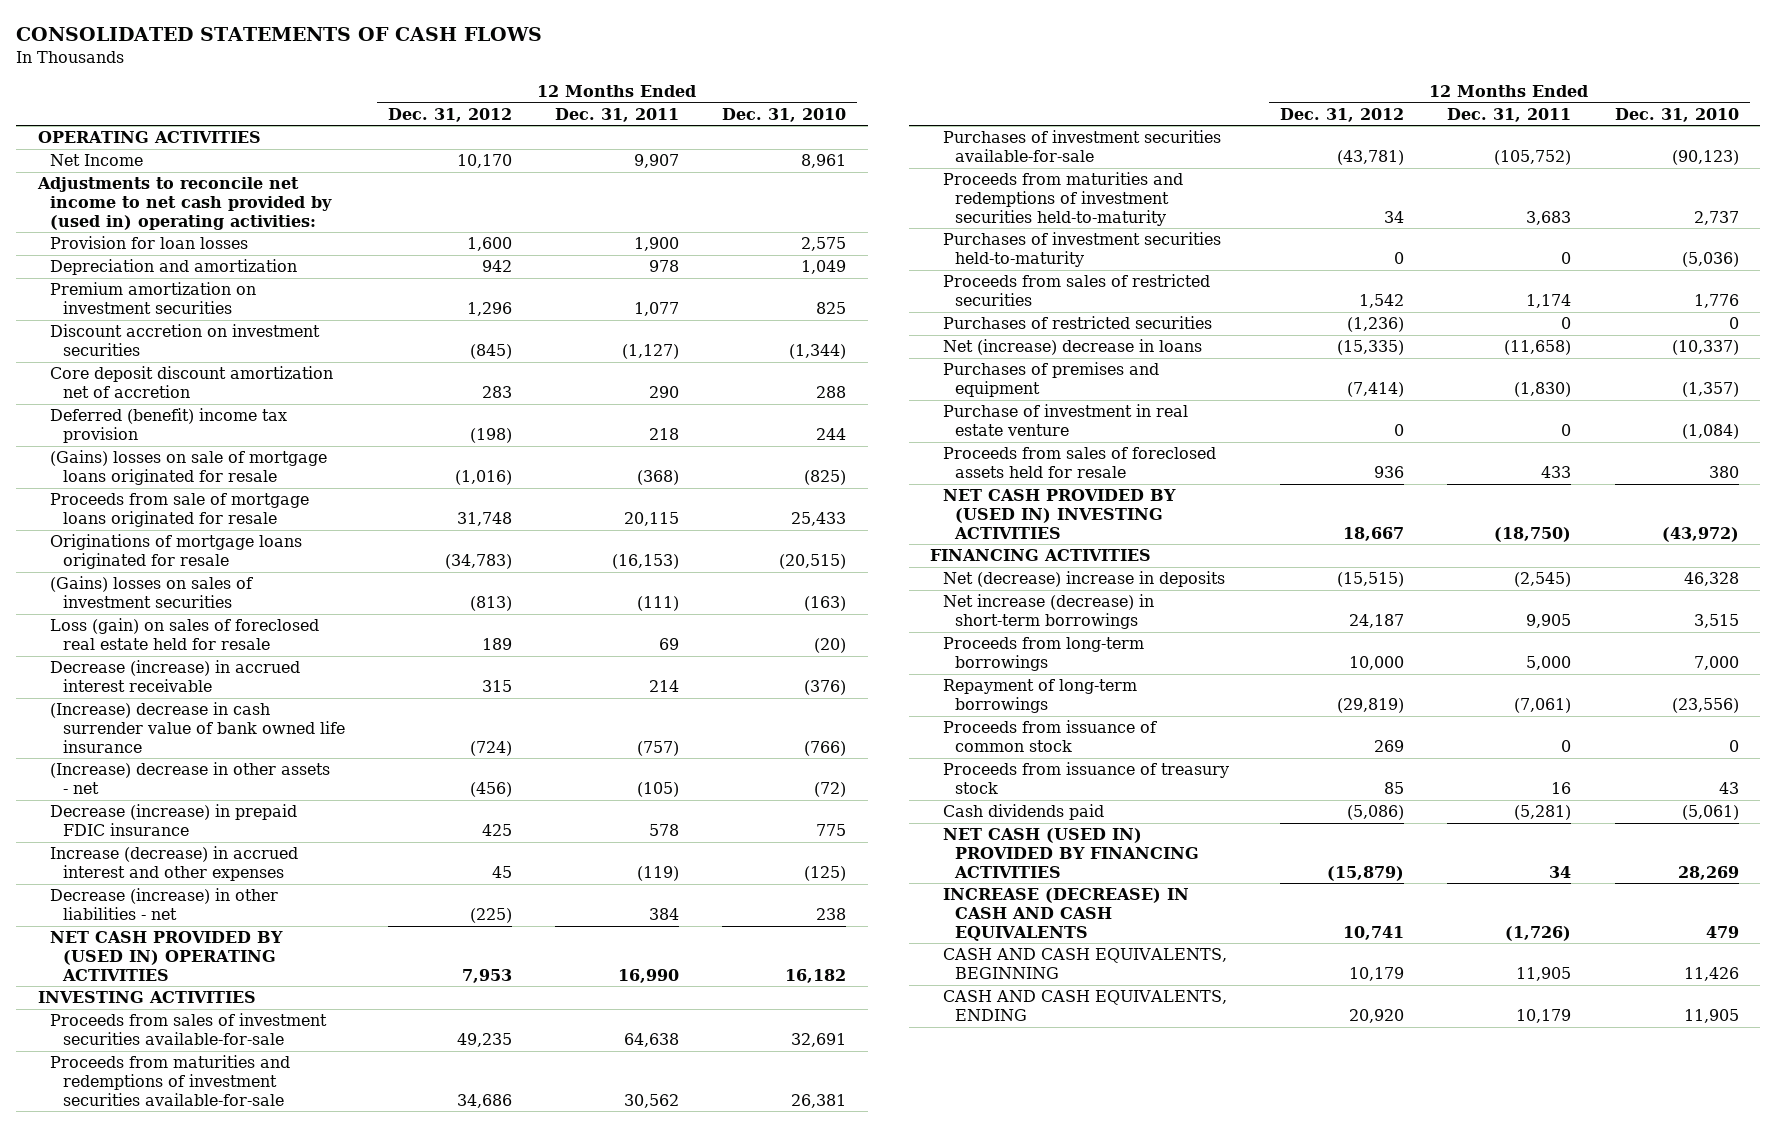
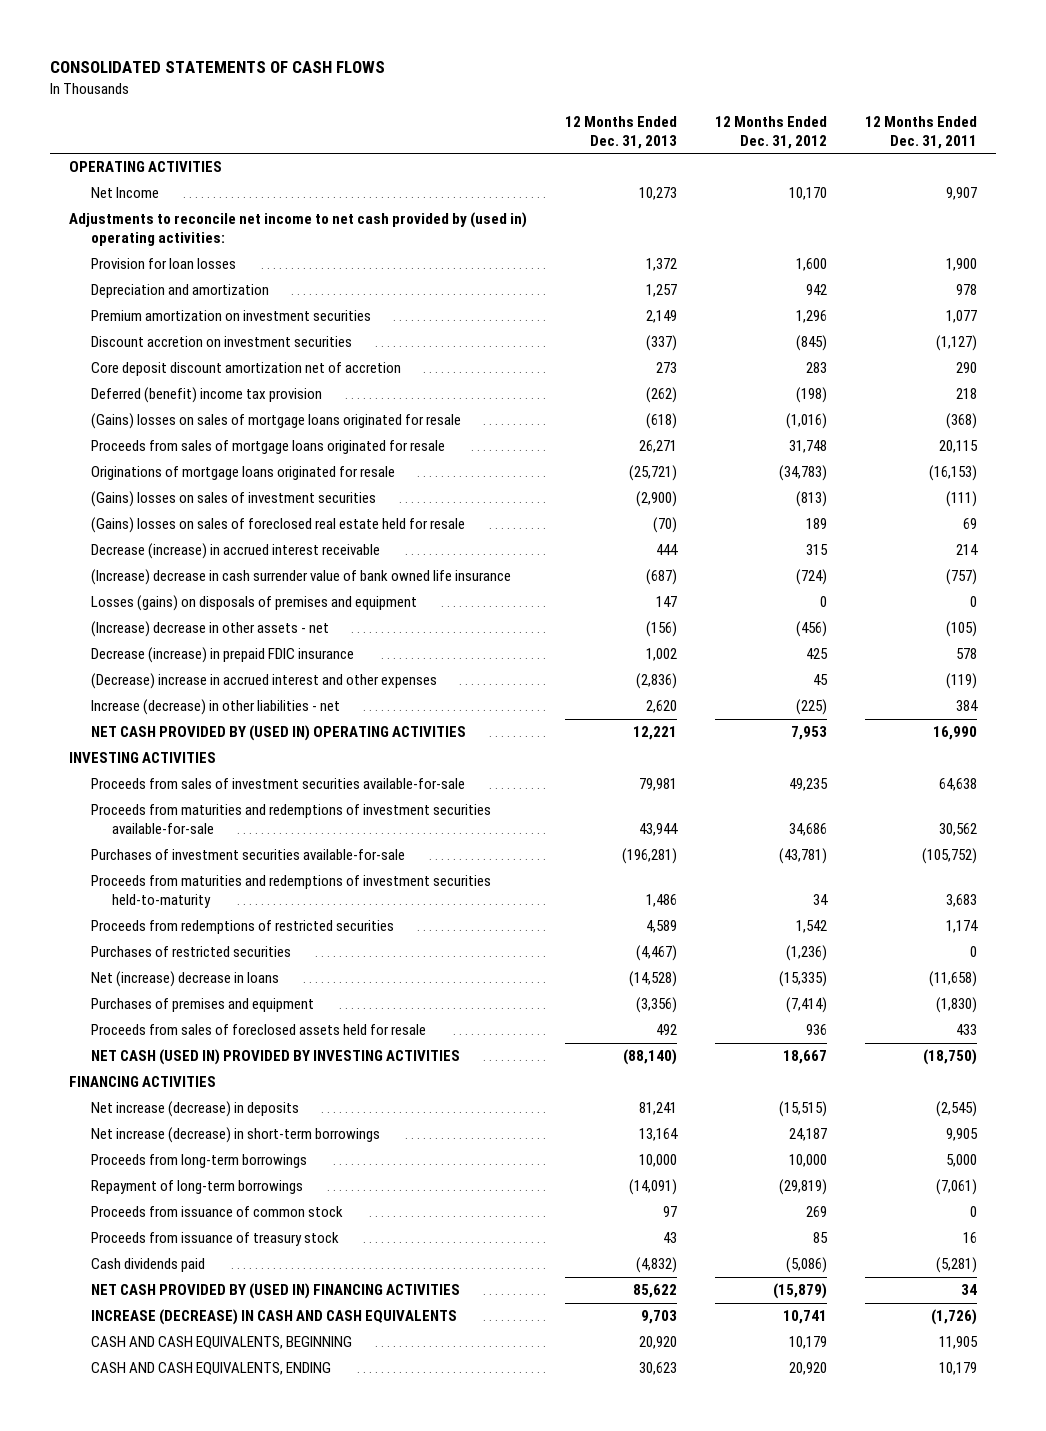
[722,107,847,122] Dec. 31, 2010 -> none
none -> [565,115,678,149] 12 Months Ended Dec. 31, 2013
[50,450,328,486] (Gains) losses on sale of mortgage loans originated for resale -> [90,413,461,430] (Gains) losses on sales of mortgage loans originated for resale
[50,493,310,528] Proceeds from sale of mortgage loans originated for resale -> [90,440,445,455] Proceeds from sales of mortgage loans originated for resale
[50,618,320,651] Loss (gain) on sales of foreclosed real estate held for resale -> [90,517,465,534] (Gains) losses on sales of foreclosed real estate held for resale
none -> [90,595,417,612] Losses (gains) on disposals of premises and equipment
[50,846,299,882] Increase (decrease) in accrued interest and other expenses -> [90,673,437,690] (Decrease) increase in accrued interest and other expenses
[50,888,279,921] Decrease (increase) in other liabilities - net -> [90,699,340,716] Increase (decrease) in other liabilities - net
[942,232,1221,268] Purchases of investment securities held-to-maturity -> none
[942,274,1210,307] Proceeds from sales of restricted securities -> [90,920,394,935] Proceeds from redemptions of restricted securities
[942,404,1188,437] Purchase of investment in real estate venture -> none
[942,489,1176,539] NET CASH PROVIDED BY (USED IN) INVESTING ACTIVITIES -> [90,1049,460,1066] NET CASH (USED IN) PROVIDED BY INVESTING ACTIVITIES
[942,571,1225,588] Net (decrease) increase in deposits -> [90,1101,299,1118] Net increase (decrease) in deposits
[942,828,1199,878] NET CASH (USED IN) PROVIDED BY FINANCING ACTIVITIES -> [90,1283,460,1300] NET CASH PROVIDED BY (USED IN) FINANCING ACTIVITIES

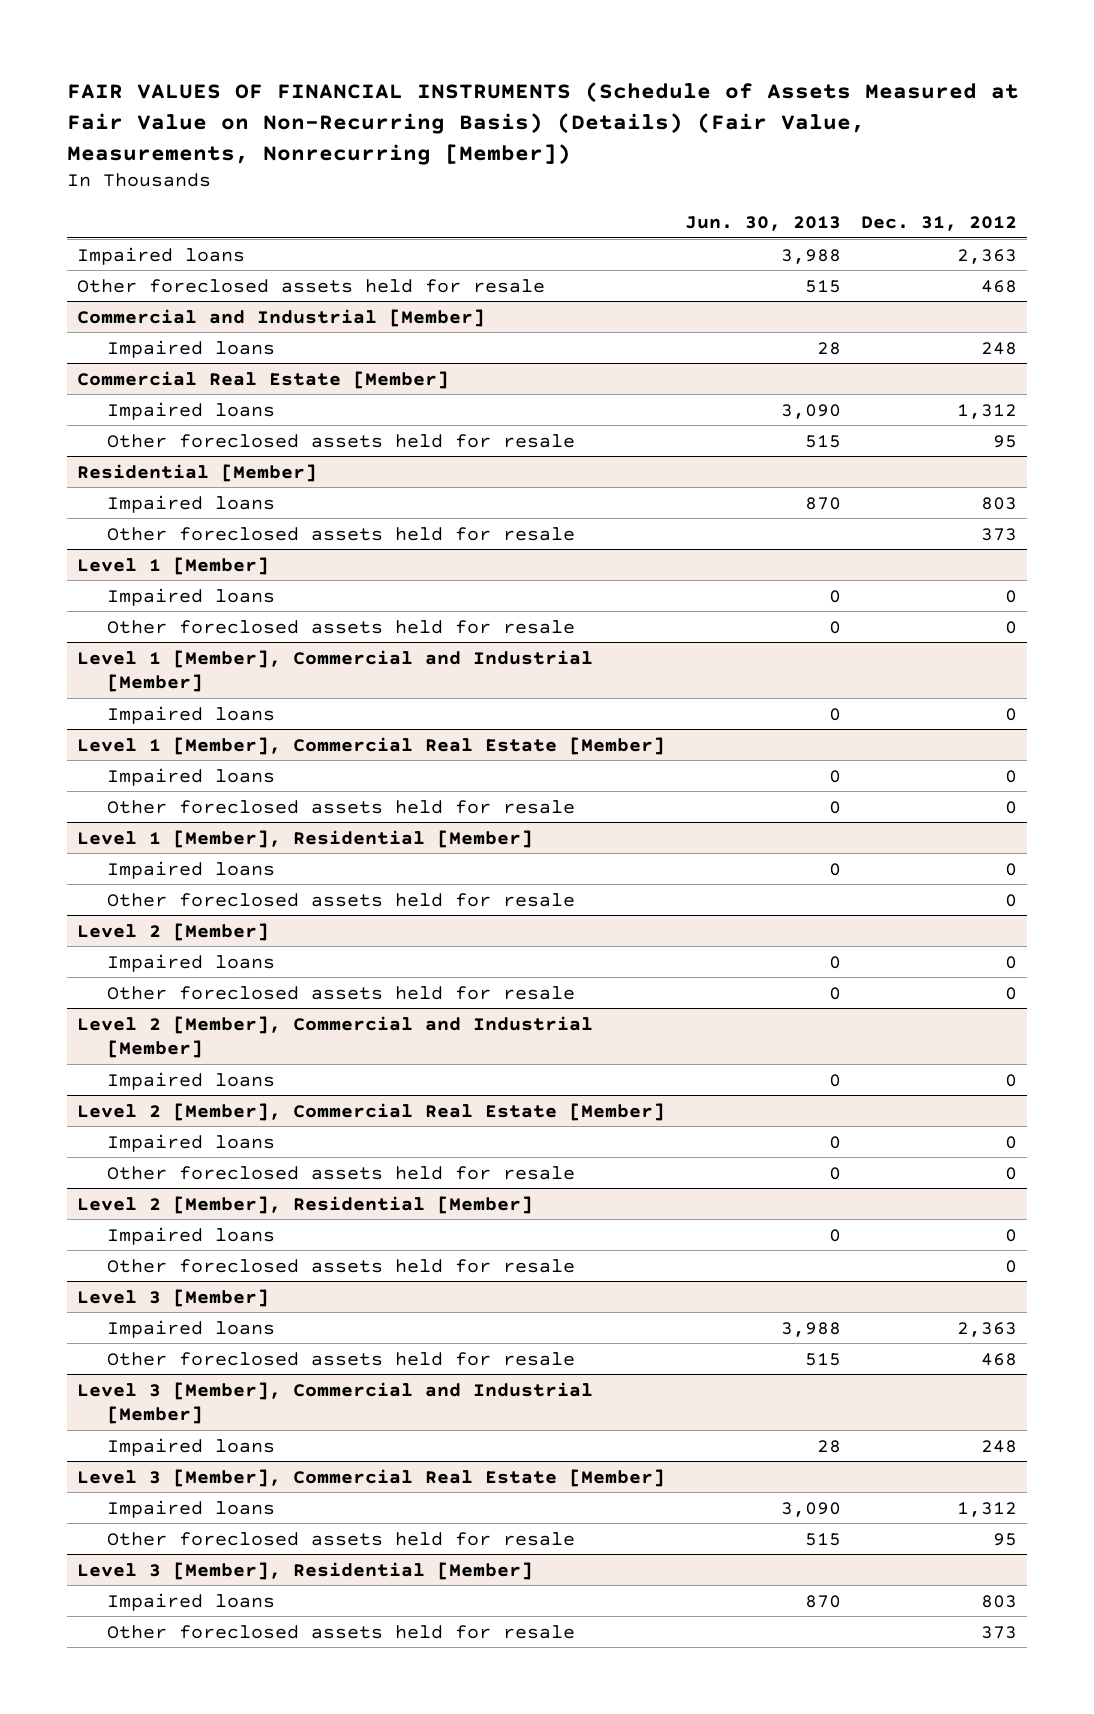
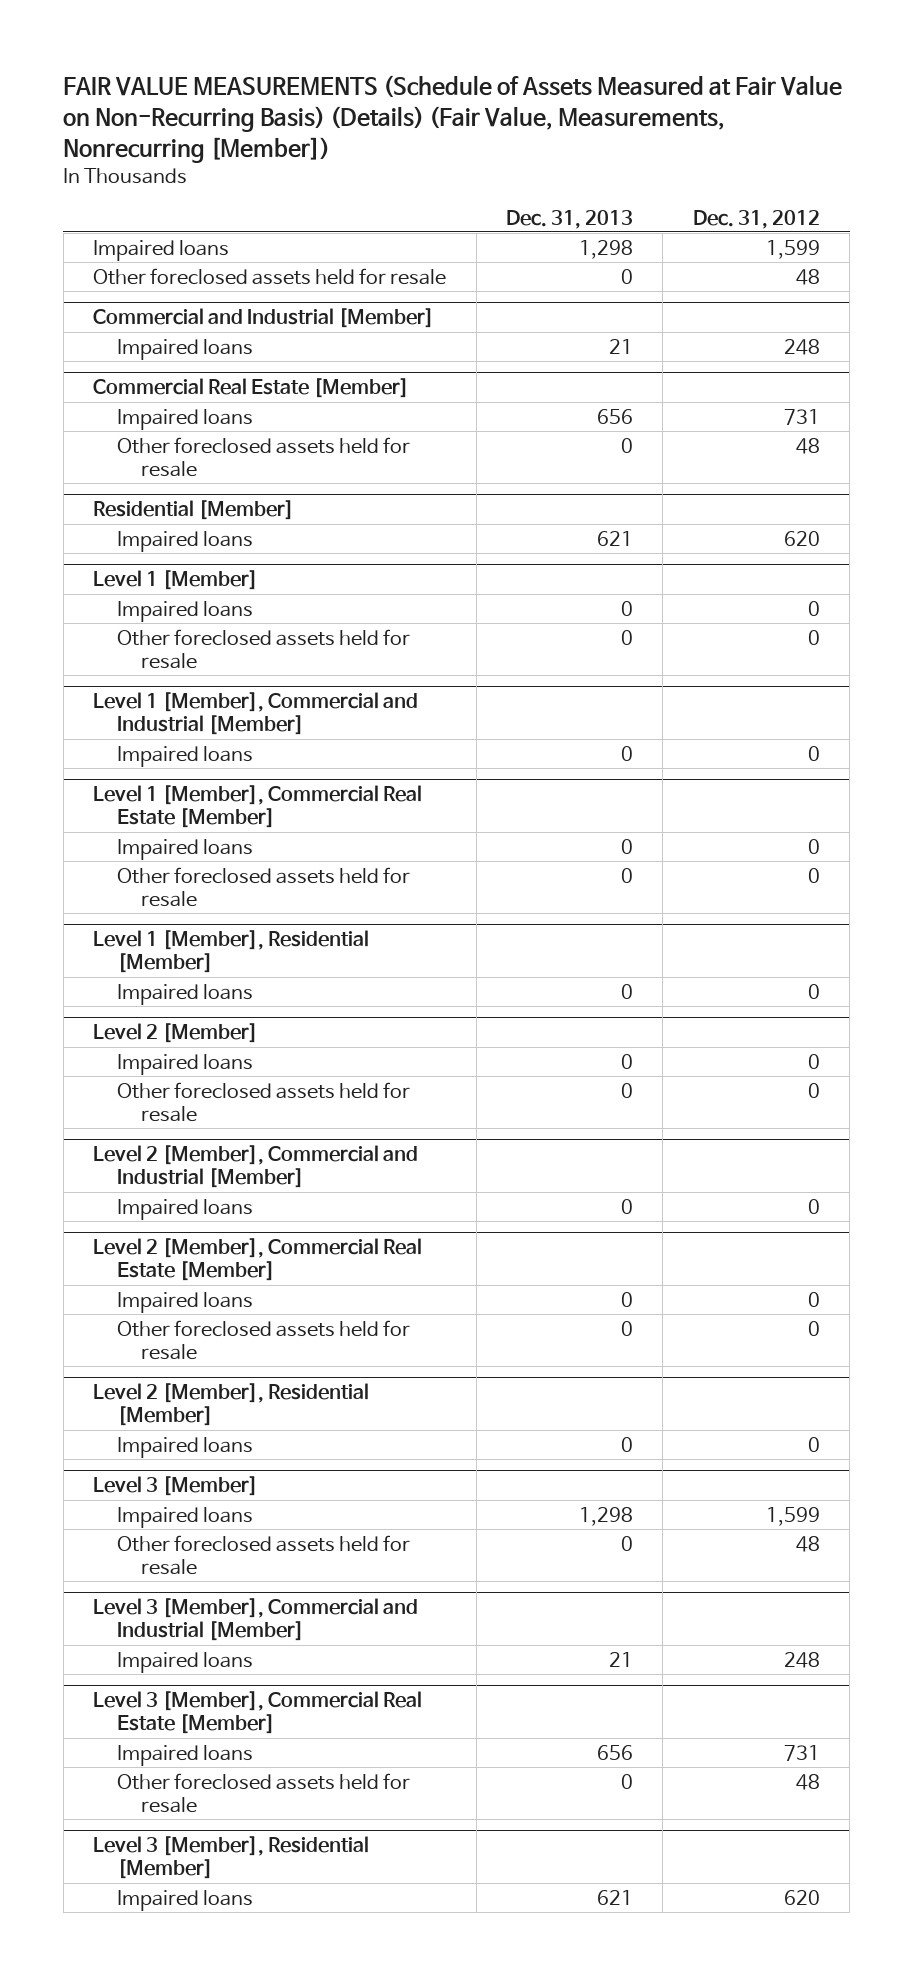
[66,81,1019,165] FAIR VALUES OF FINANCIAL INSTRUMENTS (Schedule of Assets Measured at Fair Value on Non-Recurring Basis) (Details) (Fair Value, Measurements, Nonrecurring [Member]) -> [63,75,843,164] FAIR VALUE MEASUREMENTS (Schedule of Assets Measured at Fair Value on Non-Recurring Basis) (Details) (Fair Value, Measurements, Nonrecurring [Member])
[684,215,841,231] Jun. 30, 2013 -> none
none -> [505,209,633,229] Dec. 31, 2013
[956,248,1017,264] 2,363 -> [765,239,820,259] 1,599
[980,279,1017,293] 468 -> [795,268,820,285] 48
[956,403,1017,419] 1,312 -> [783,408,820,425] 731
[992,434,1017,448] 95 -> [795,437,820,454] 48
[106,526,575,541] Other foreclosed assets held for resale -> none
[980,496,1017,510] 803 -> [783,530,820,546] 620
[106,892,575,907] Other foreclosed assets held for resale -> none
[106,1258,575,1273] Other foreclosed assets held for resale -> none
[956,1321,1017,1337] 2,363 -> [765,1506,820,1526] 1,599
[980,1352,1017,1366] 468 -> [795,1535,820,1552] 48
[956,1501,1017,1517] 1,312 -> [783,1744,820,1761] 731
[992,1532,1017,1546] 95 -> [795,1773,820,1790] 48
[106,1624,575,1639] Other foreclosed assets held for resale -> none
[980,1594,1017,1608] 803 -> [783,1889,820,1905] 620

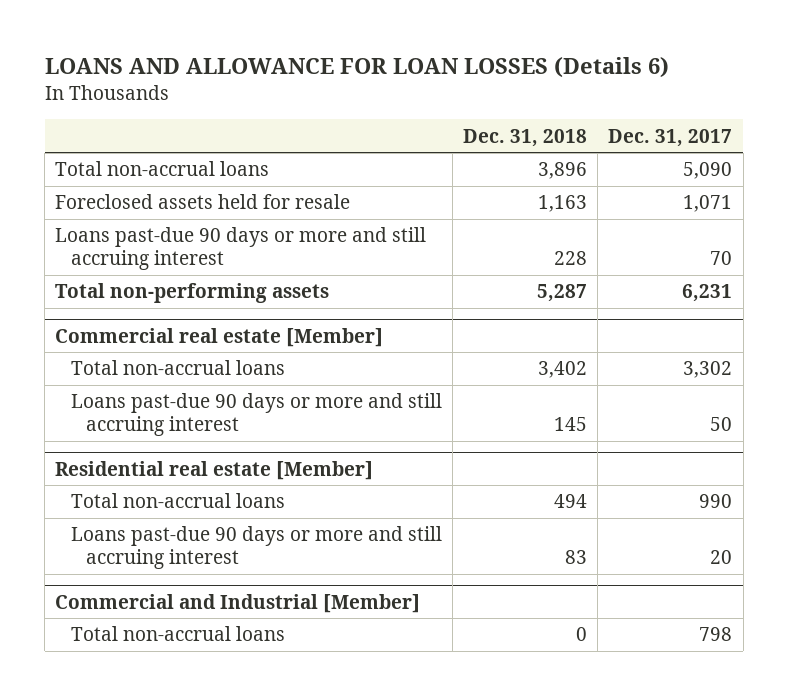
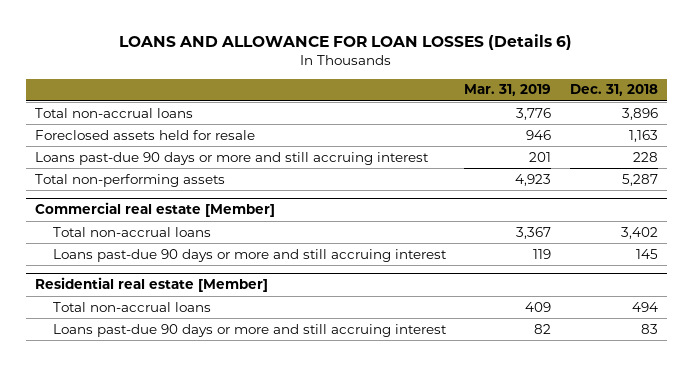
[608,128,733,147] Dec. 31, 2017 -> none
none -> [464,84,552,97] Mar. 31, 2019
[55,593,421,613] Commercial and Industrial [Member] -> none
[70,626,285,642] Total non-accrual loans -> none

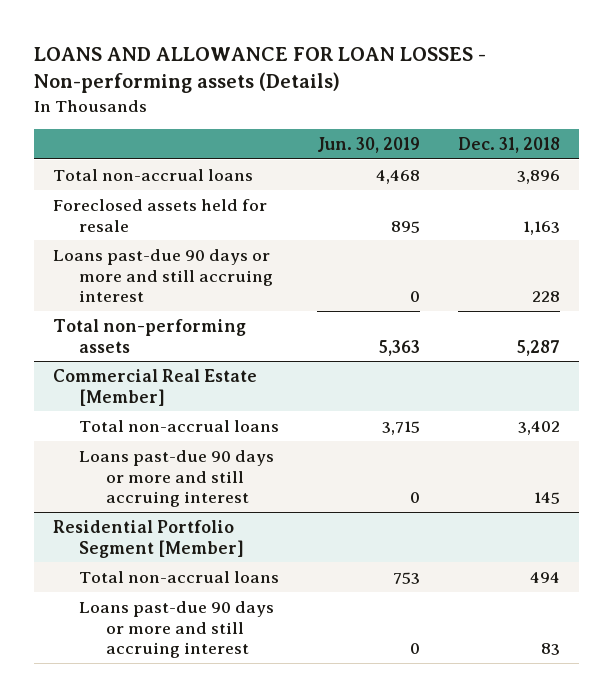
[119,33,573,50] LOANS AND ALLOWANCE FOR LOAN LOSSES (Details 6) -> [34,47,487,94] LOANS AND ALLOWANCE FOR LOAN LOSSES - Non-performing assets (Details)
[464,84,552,97] Mar. 31, 2019 -> none
none -> [317,136,421,153] Jun. 30, 2019
[34,202,275,218] Commercial real estate [Member] -> [53,368,258,406] Commercial Real Estate [Member]
[34,277,268,293] Residential real estate [Member] -> [53,519,245,558] Residential Portfolio Segment [Member]

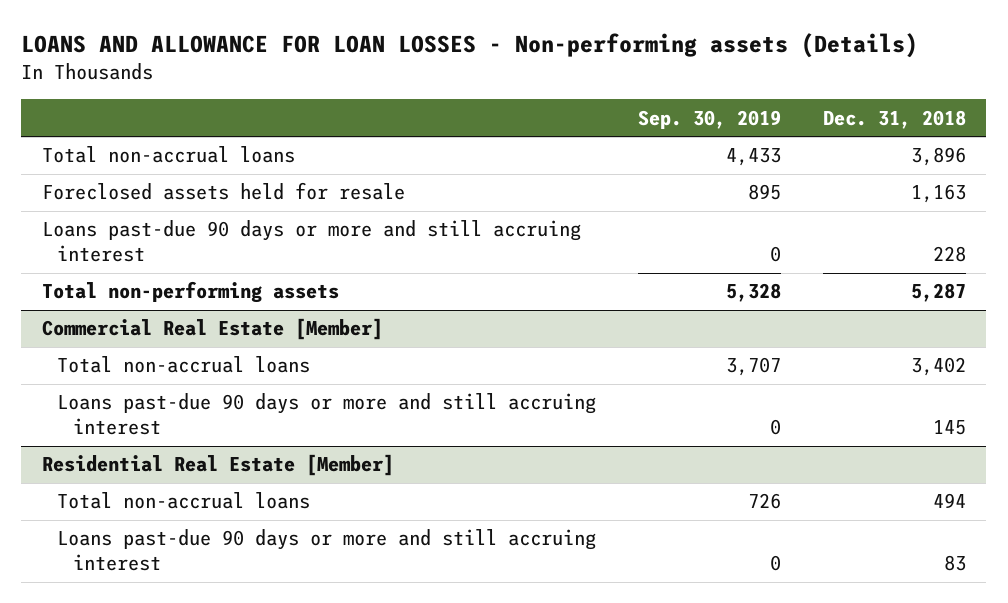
[317,136,421,153] Jun. 30, 2019 -> none
none -> [638,109,782,129] Sep. 30, 2019
[53,519,245,558] Residential Portfolio Segment [Member] -> [42,454,395,477] Residential Real Estate [Member]

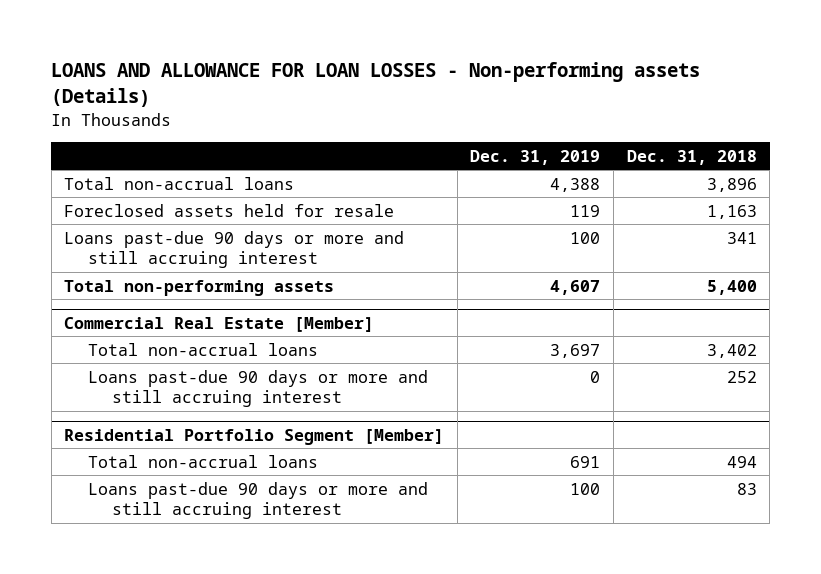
[638,109,782,129] Sep. 30, 2019 -> none
none -> [470,149,601,165] Dec. 31, 2019
[932,246,966,263] 228 -> [726,231,757,244] 341
[910,283,966,303] 5,287 -> [706,279,757,295] 5,400
[932,420,966,436] 145 -> [726,370,757,383] 252
[42,454,395,477] Residential Real Estate [Member] -> [64,428,445,445] Residential Portfolio Segment [Member]

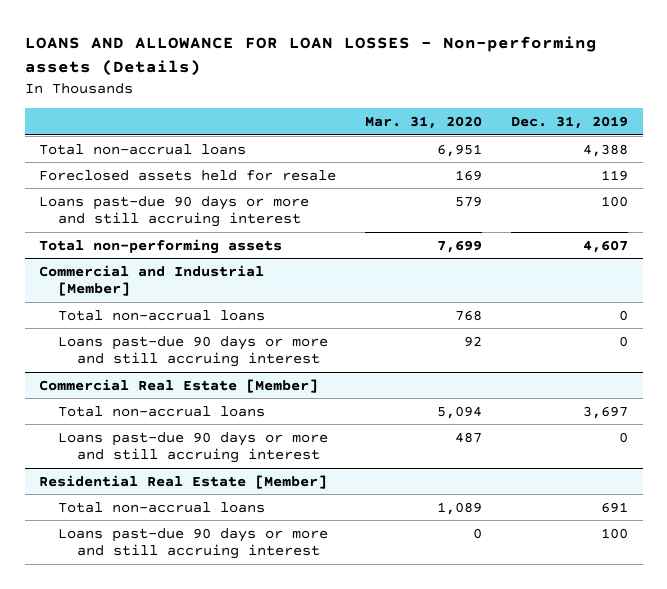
[626,149,757,165] Dec. 31, 2018 -> none
none -> [365,115,483,129] Mar. 31, 2020
none -> [39,264,265,297] Commercial and Industrial [Member]
none -> [58,309,266,321] Total non-accrual loans
none -> [58,335,329,368] Loans past-due 90 days or more and still accruing interest
[64,428,445,445] Residential Portfolio Segment [Member] -> [39,474,328,489] Residential Real Estate [Member]

